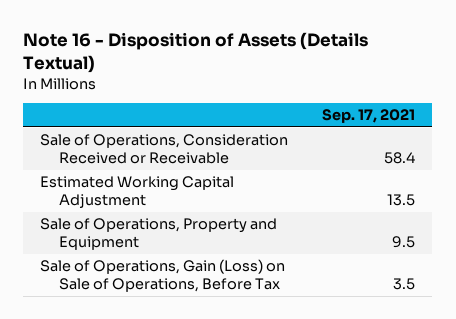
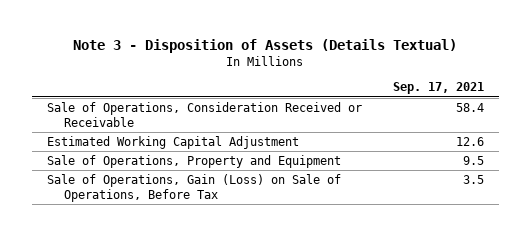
[23,32,369,73] Note 16 - Disposition of Assets (Details Textual) -> [73,39,458,54] Note 3 - Disposition of Assets (Details Textual)
[387,194,416,207] 13.5 -> [455,136,484,146] 12.6

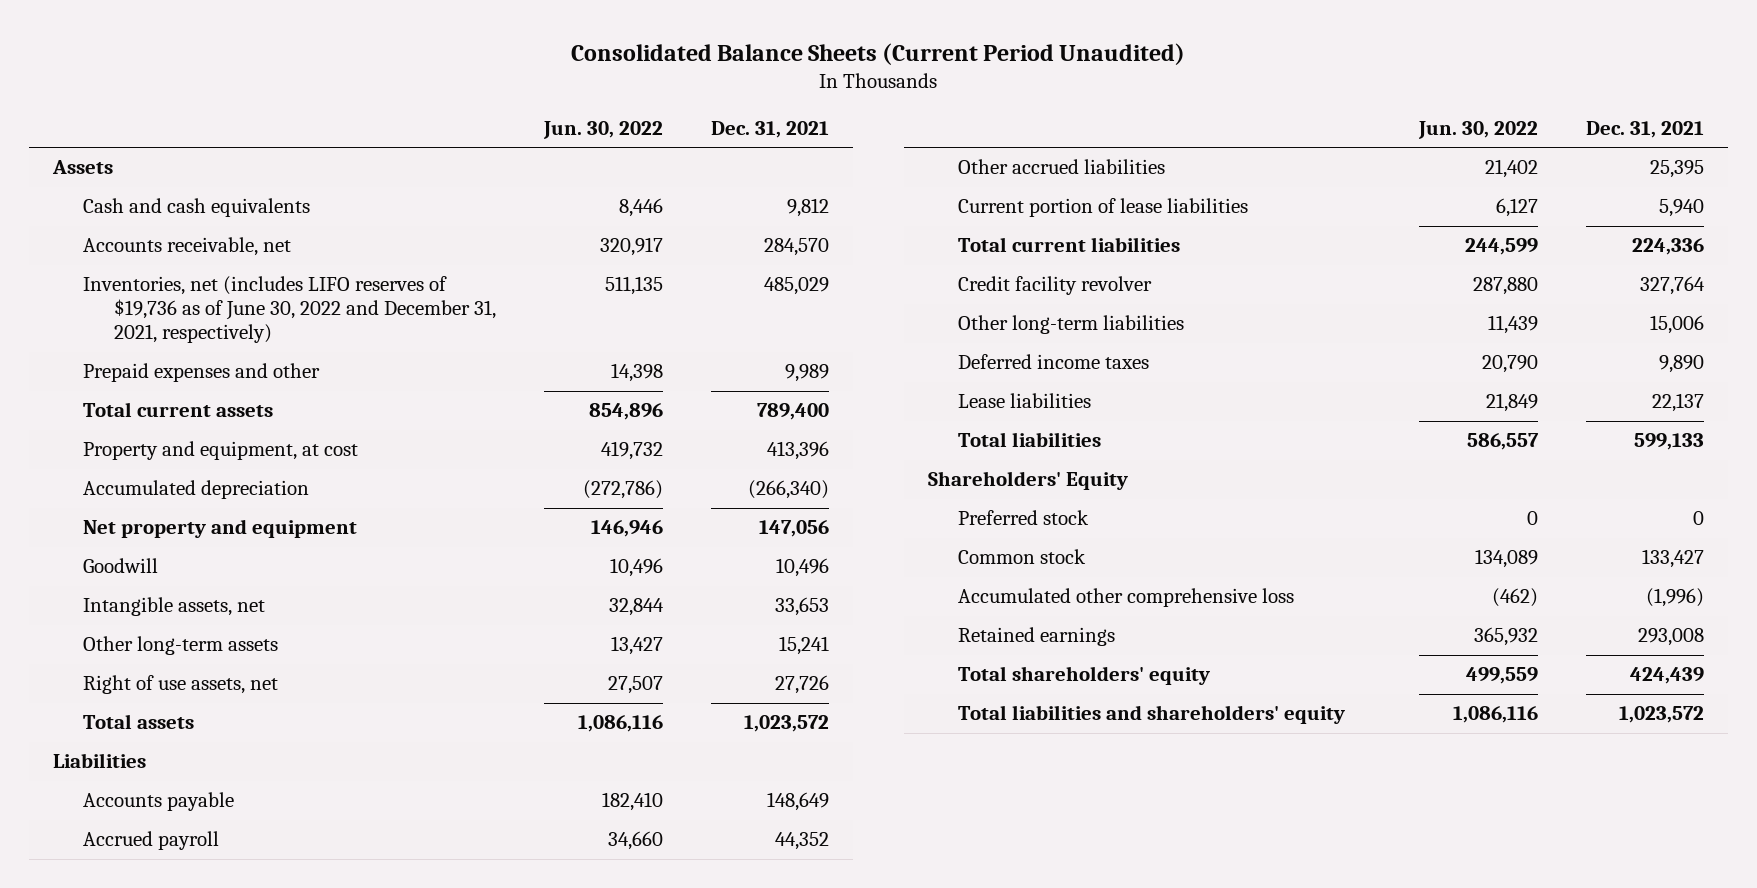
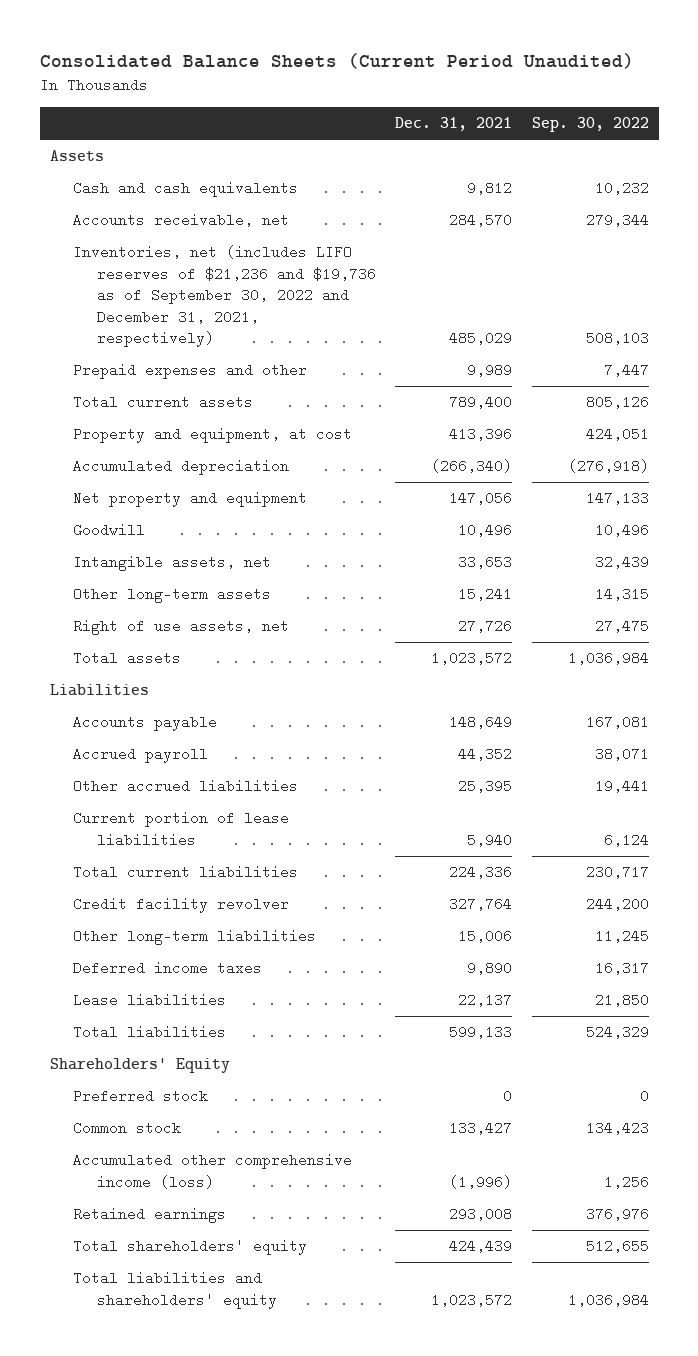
[542,120,663,139] Jun. 30, 2022 -> none
none -> [531,117,649,133] Sep. 30, 2022
[83,276,496,344] Inventories, net (includes LIFO reserves of $19,736 as of June 30, 2022 and December 31, 2021, respectively) -> [73,245,376,348] Inventories, net (includes LIFO reserves of $21,236 and $19,736 as of September 30, 2022 and December 31, 2021, respectively)
[958,588,1295,608] Accumulated other comprehensive loss -> [73,1153,353,1189] Accumulated other comprehensive income (loss)

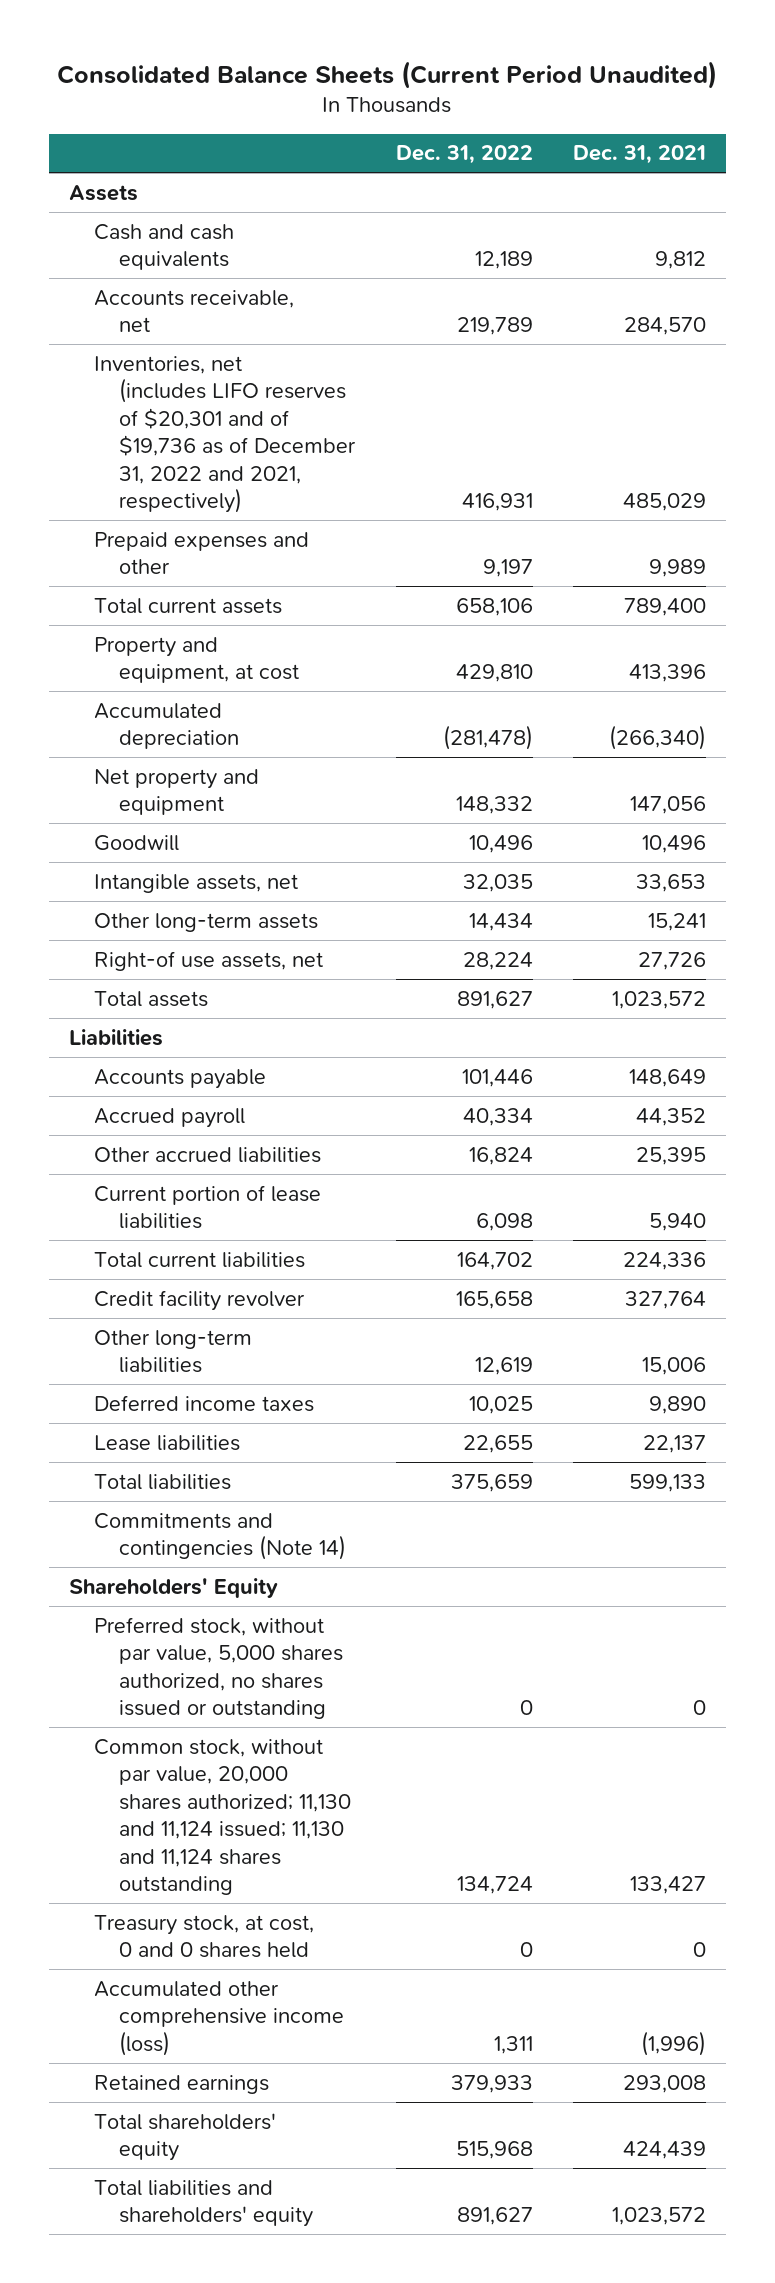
[531,117,649,133] Sep. 30, 2022 -> none
none -> [395,145,533,165] Dec. 31, 2022
[73,245,376,348] Inventories, net (includes LIFO reserves of $21,236 and $19,736 as of September 30, 2022 and December 31, 2021, respectively) -> [94,355,357,514] Inventories, net (includes LIFO reserves of $20,301 and of $19,736 as of December 31, 2022 and 2021, respectively)
[73,619,290,636] Right of use assets, net -> [94,950,324,971] Right-of use assets, net
none -> [94,1512,347,1561] Commitments and contingencies (Note 14)
[73,1089,209,1104] Preferred stock -> [94,1616,344,1720] Preferred stock, without par value, 5,000 shares authorized, no shares issued or outstanding
[73,1121,182,1136] Common stock -> [94,1738,352,1896] Common stock, without par value, 20,000 shares authorized; 11,130 and 11,124 issued; 11,130 and 11,124 shares outstanding
none -> [94,1914,315,1959] Treasury stock, at cost, 0 and 0 shares held

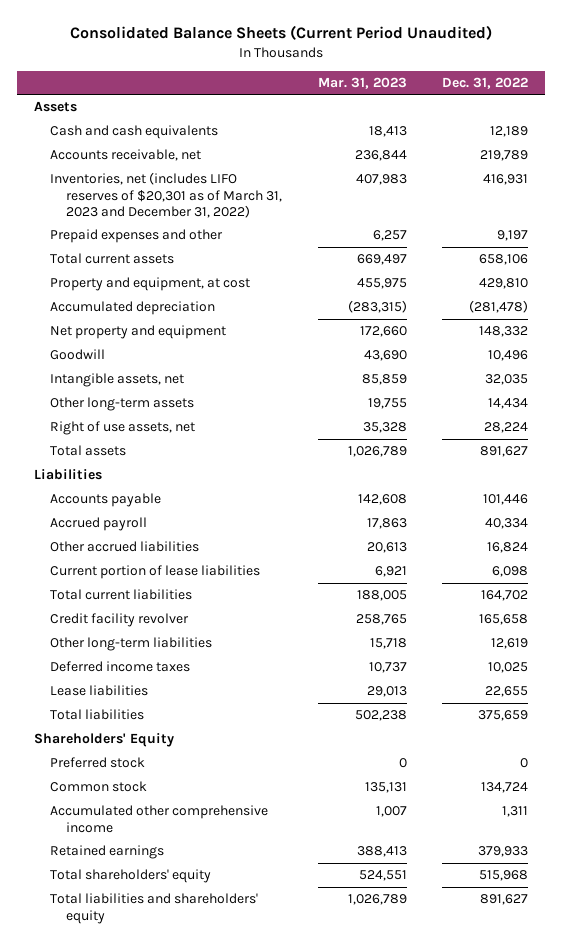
[572,145,706,165] Dec. 31, 2021 -> none
none -> [317,76,407,89] Mar. 31, 2023
[94,355,357,514] Inventories, net (includes LIFO reserves of $20,301 and of $19,736 as of December 31, 2022 and 2021, respectively) -> [50,172,283,218] Inventories, net (includes LIFO reserves of $20,301 as of March 31, 2023 and December 31, 2022)
[94,950,324,971] Right-of use assets, net -> [50,421,196,436] Right of use assets, net
[94,1512,347,1561] Commitments and contingencies (Note 14) -> none
[94,1914,315,1959] Treasury stock, at cost, 0 and 0 shares held -> none
[94,1616,344,1720] Preferred stock, without par value, 5,000 shares authorized, no shares issued or outstanding -> [50,757,146,769] Preferred stock
[94,1738,352,1896] Common stock, without par value, 20,000 shares authorized; 11,130 and 11,124 issued; 11,130 and 11,124 shares outstanding -> [50,781,148,793] Common stock
[94,1980,345,2056] Accumulated other comprehensive income (loss) -> [50,805,269,833] Accumulated other comprehensive income

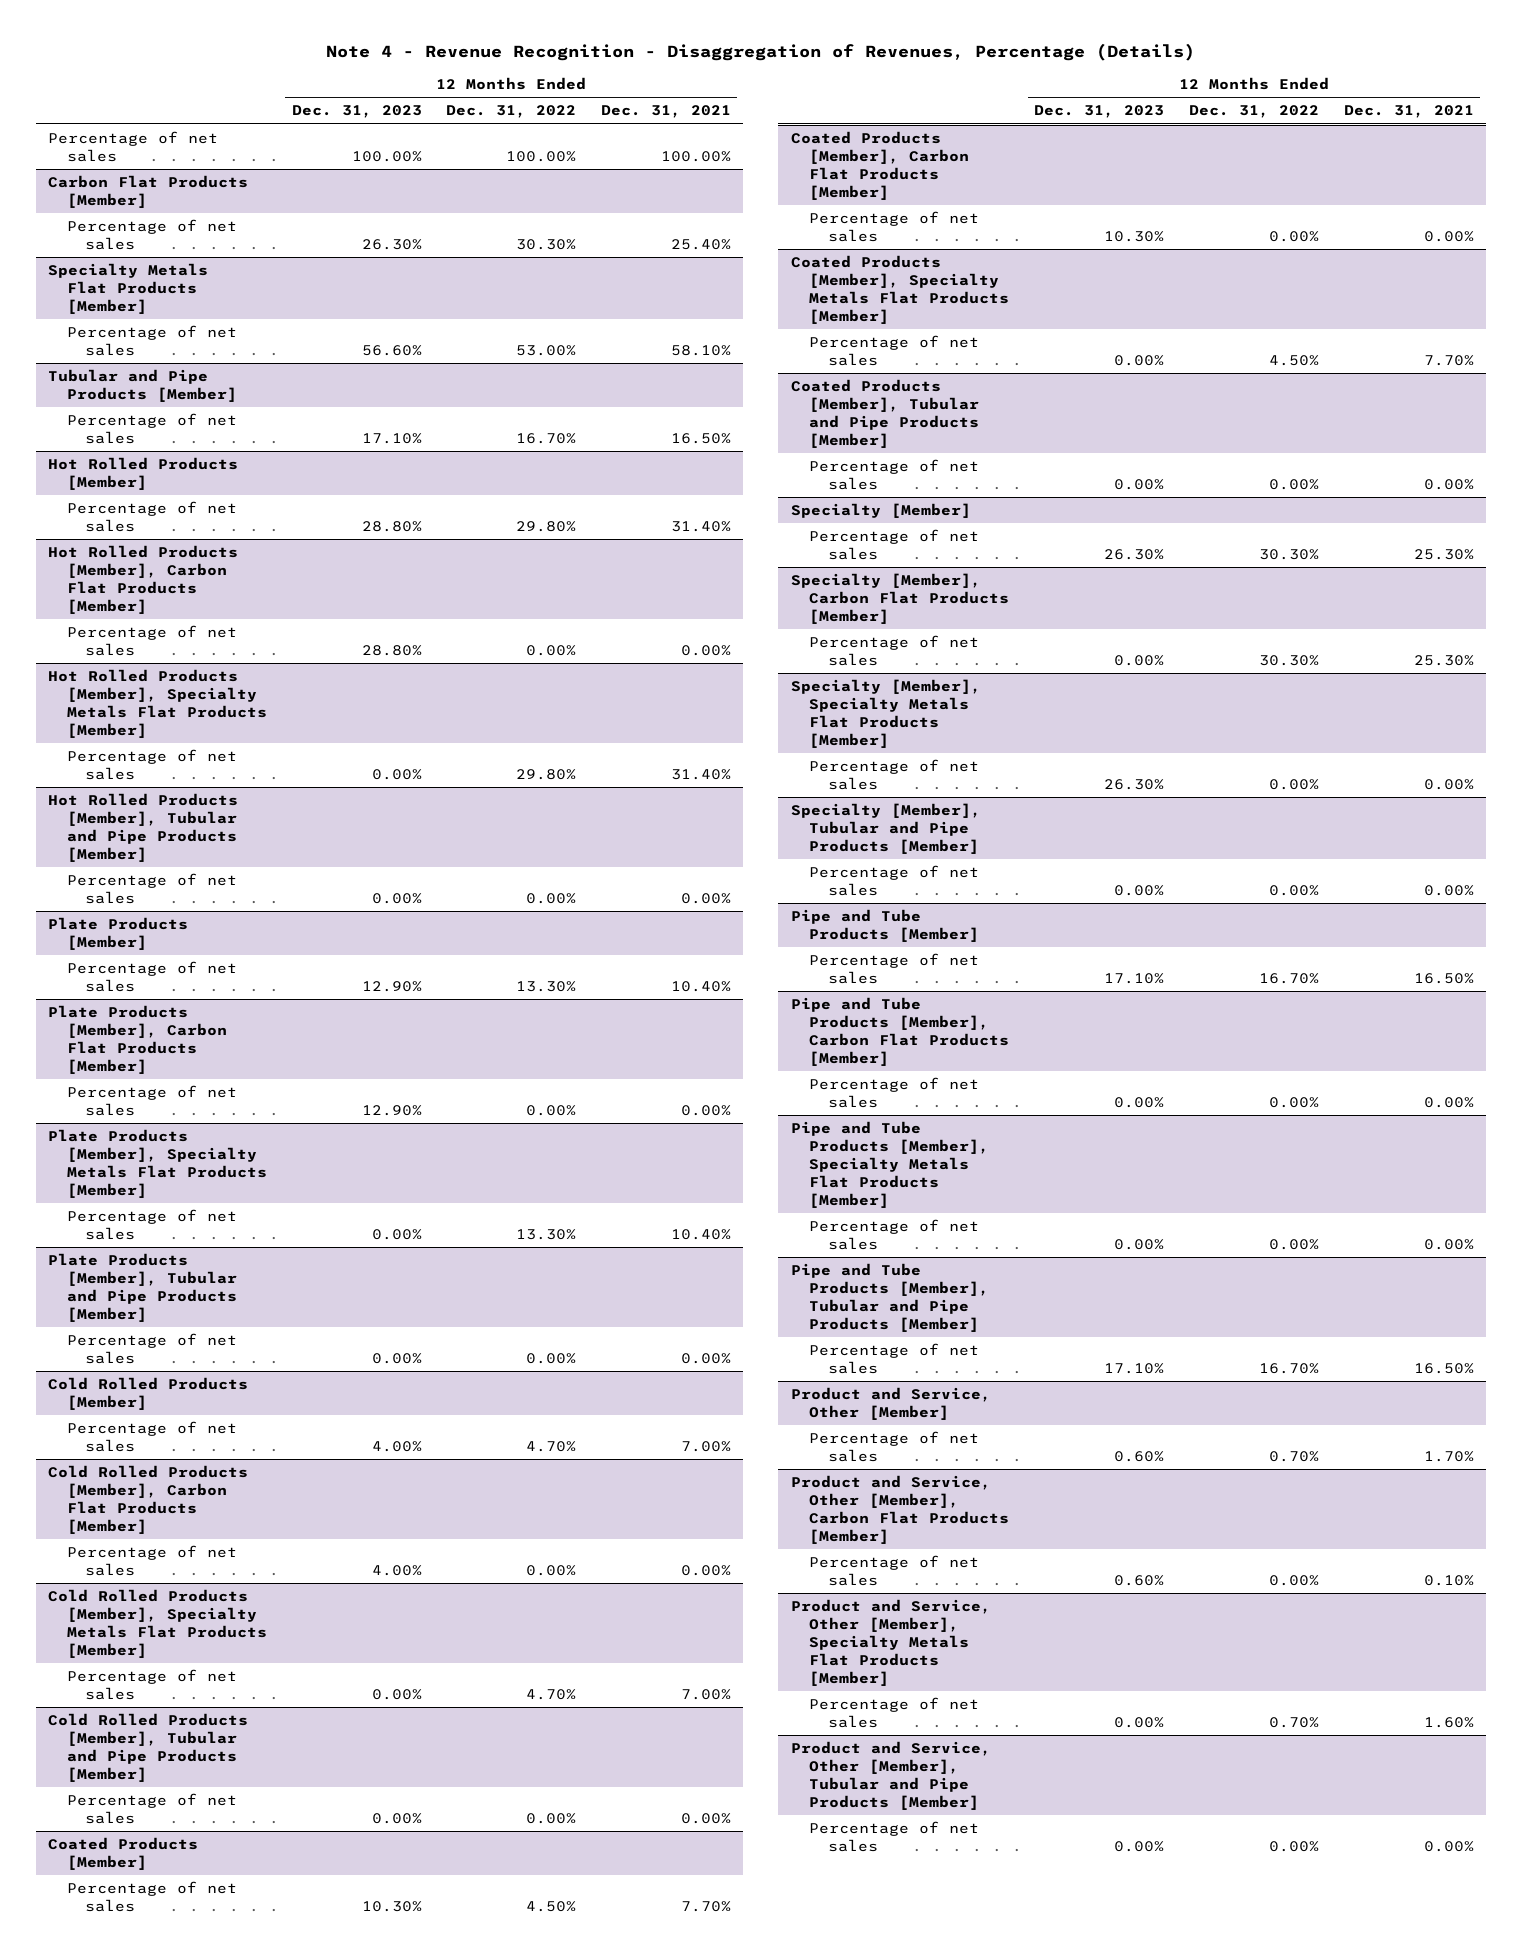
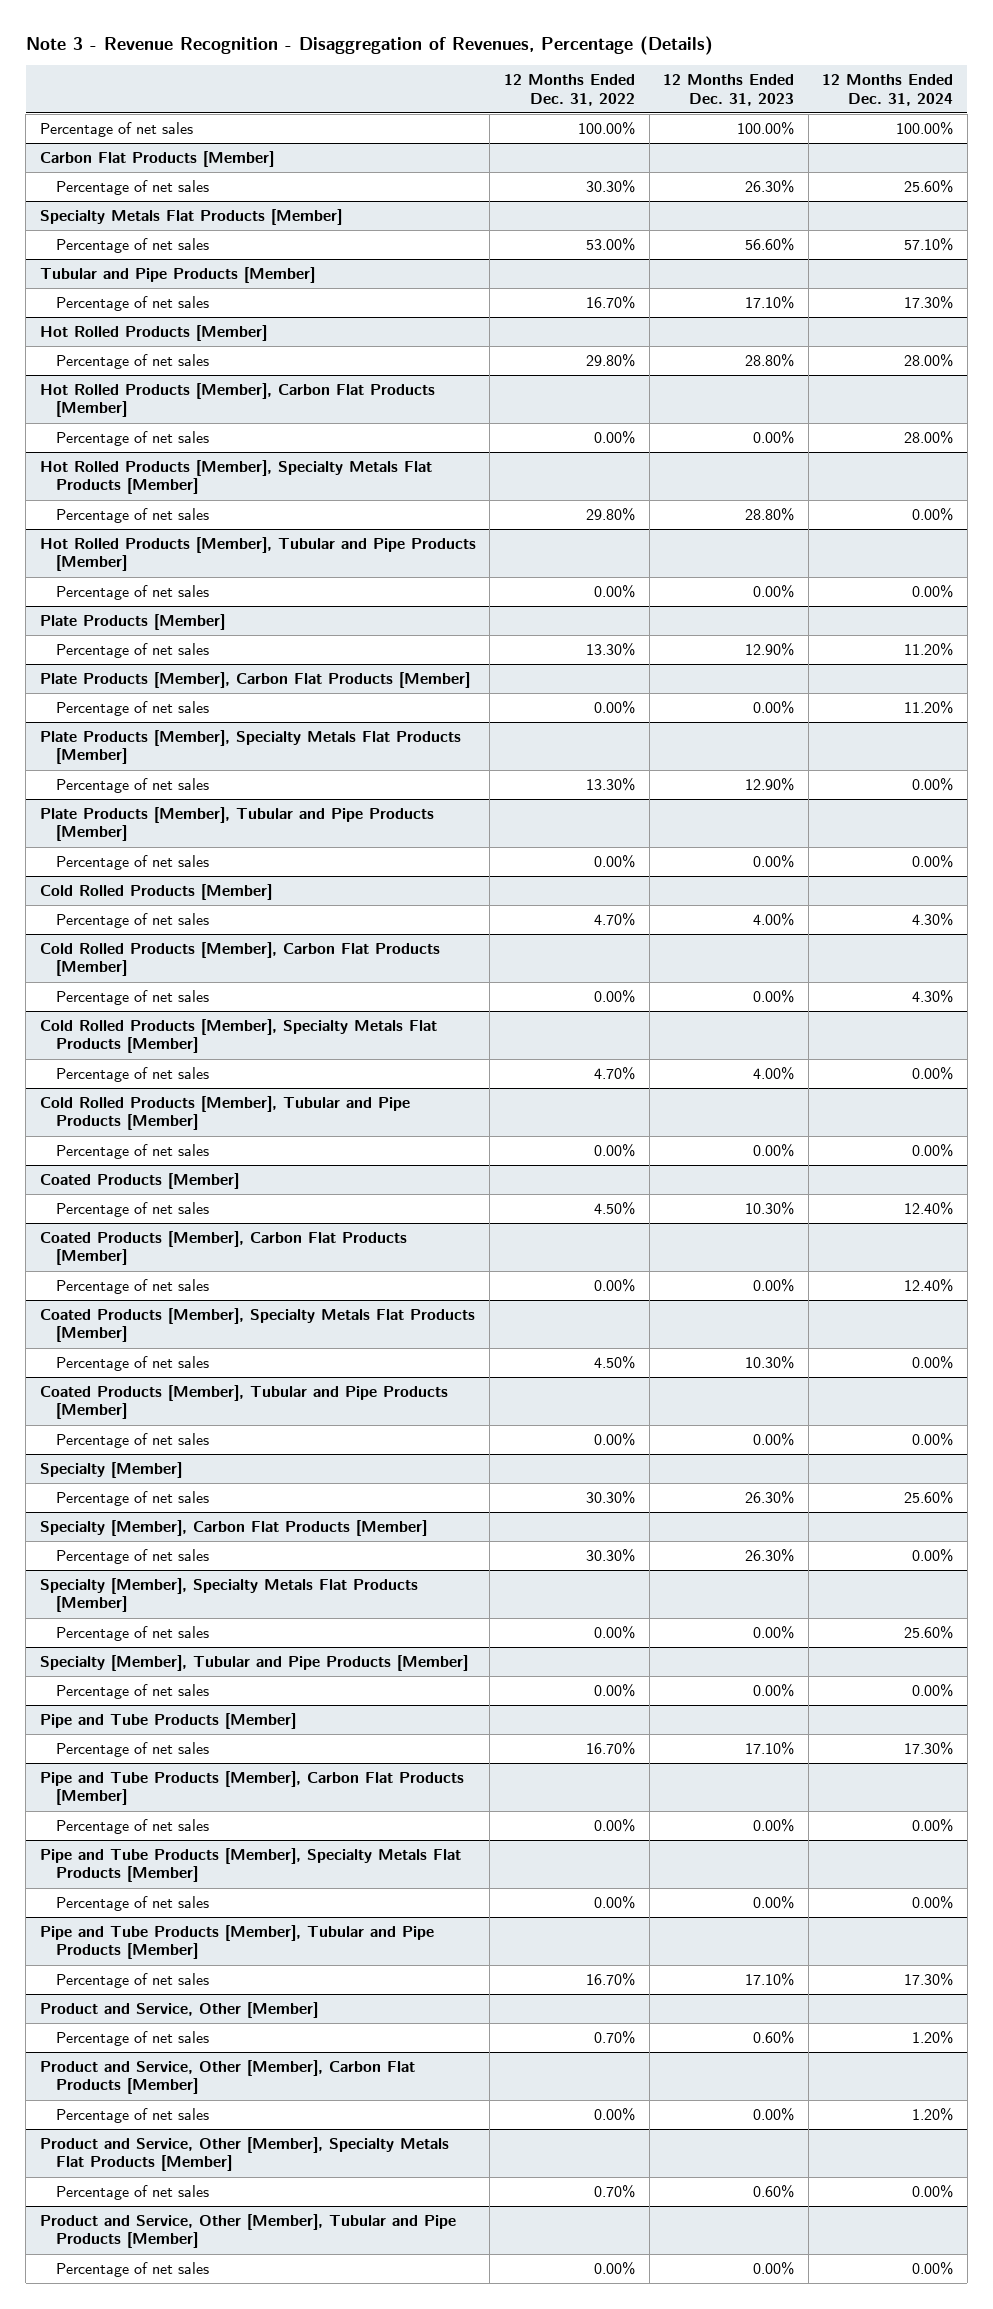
[325,43,1195,62] Note 4 - Revenue Recognition - Disaggregation of Revenues, Percentage (Details) -> [25,35,713,55] Note 3 - Revenue Recognition - Disaggregation of Revenues, Percentage (Details)
[601,105,732,119] Dec. 31, 2021 -> none
none -> [822,74,954,106] 12 Months Ended Dec. 31, 2024
[361,644,422,656] 28.80% -> [753,430,795,445] 0.00%
[371,768,422,780] 0.00% -> [745,507,795,522] 28.80%
[361,1104,422,1116] 12.90% -> [753,700,795,715] 0.00%
[371,1228,422,1240] 0.00% -> [745,777,795,792] 12.90%
[371,1564,422,1576] 4.00% -> [753,989,795,1004] 0.00%
[371,1688,422,1700] 0.00% -> [753,1066,795,1081] 4.00%
[1104,230,1165,242] 10.30% -> [753,1278,795,1293] 0.00%
[1114,354,1165,366] 0.00% -> [745,1355,795,1370] 10.30%
[1114,654,1165,666] 0.00% -> [745,1548,795,1563] 26.30%
[1104,778,1165,790] 26.30% -> [753,1625,795,1640] 0.00%
[1114,1574,1165,1586] 0.60% -> [753,2107,795,2122] 0.00%
[1114,1716,1165,1728] 0.00% -> [753,2184,795,2199] 0.60%

